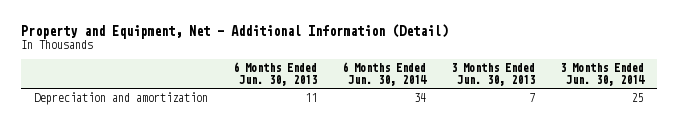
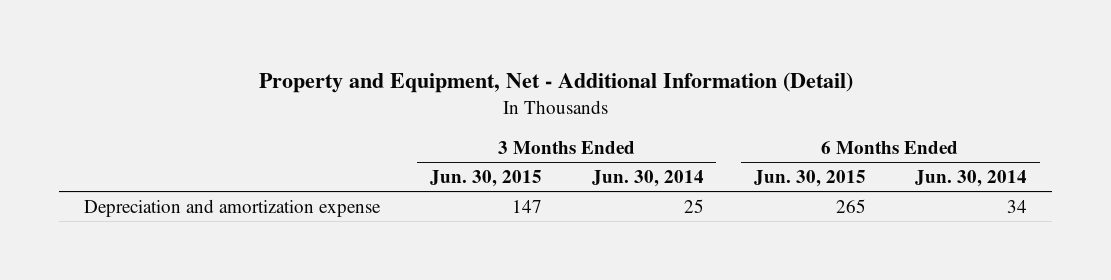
[233,62,318,86] 6 Months Ended Jun. 30, 2013 -> none
[451,63,536,86] 3 Months Ended Jun. 30, 2013 -> none
none -> [429,169,542,187] Jun. 30, 2015
none -> [753,169,866,187] Jun. 30, 2015
[34,92,209,106] Depreciation and amortization -> [83,198,381,217] Depreciation and amortization expense

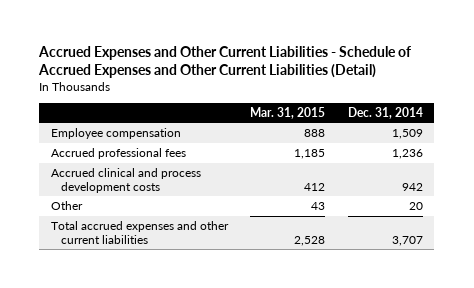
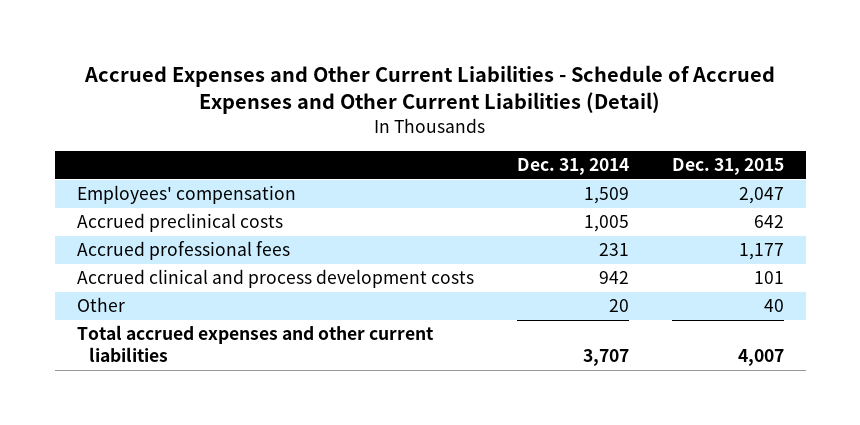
[250,106,326,119] Mar. 31, 2015 -> none
none -> [671,158,784,176] Dec. 31, 2015
[50,128,181,140] Employee compensation -> [76,185,296,205] Employees' compensation
none -> [76,213,283,233] Accrued preclinical costs
[391,149,423,160] 1,236 -> [598,243,629,257] 231

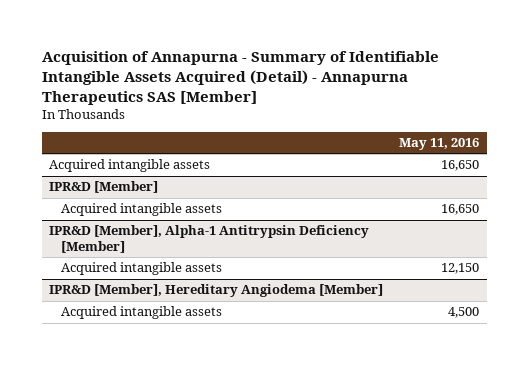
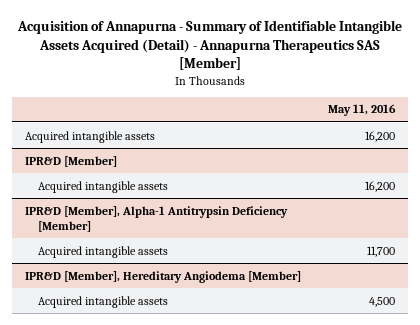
[441,160,480,172] 16,650 -> [364,130,395,142] 16,200
[441,204,480,216] 16,650 -> [364,180,395,192] 16,200
[441,263,480,275] 12,150 -> [366,245,395,257] 11,700

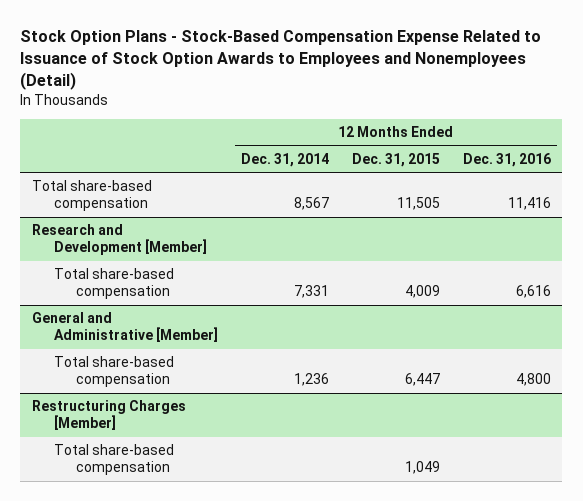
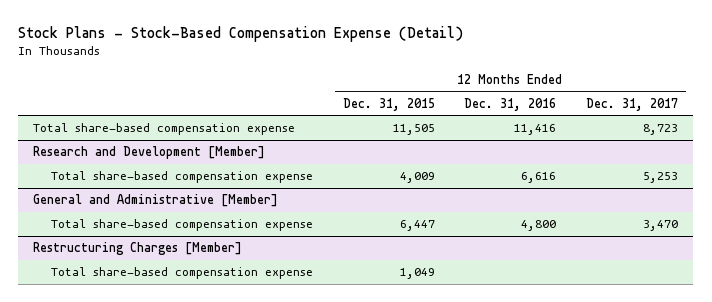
[20,30,542,91] Stock Option Plans - Stock-Based Compensation Expense Related to Issuance of Stock Option Awards to Employees and Nonemployees (Detail) -> [18,26,464,43] Stock Plans - Stock-Based Compensation Expense (Detail)
[240,152,329,167] Dec. 31, 2014 -> none
none -> [586,97,679,111] Dec. 31, 2017
[31,180,152,212] Total share-based compensation -> [33,123,296,136] Total share-based compensation expense
[53,268,174,300] Total share-based compensation -> [50,171,313,184] Total share-based compensation expense
[53,356,174,388] Total share-based compensation -> [50,219,313,232] Total share-based compensation expense
[53,444,174,476] Total share-based compensation -> [50,267,313,280] Total share-based compensation expense

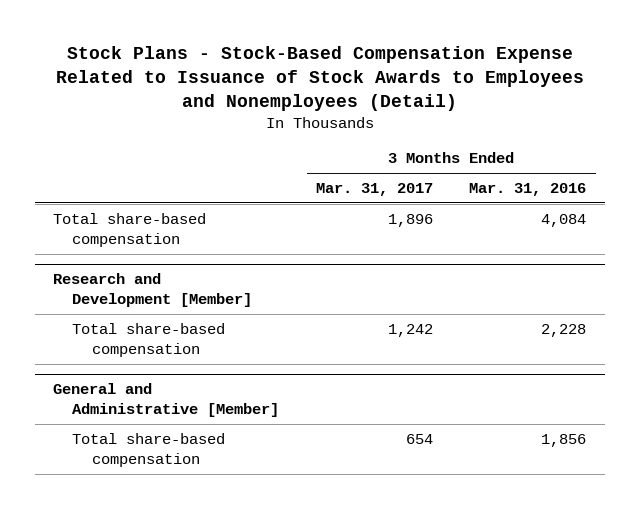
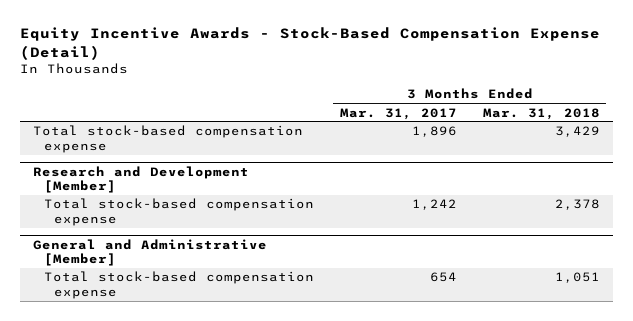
[55,45,584,111] Stock Plans - Stock-Based Compensation Expense Related to Issuance of Stock Awards to Employees and Nonemployees (Detail) -> [19,27,600,61] Equity Incentive Awards - Stock-Based Compensation Expense (Detail)
[469,183,587,197] Mar. 31, 2016 -> none
none -> [482,107,600,120] Mar. 31, 2018
[53,213,207,248] Total share-based compensation -> [33,125,304,153] Total stock-based compensation expense
[72,323,226,358] Total share-based compensation -> [43,198,314,226] Total stock-based compensation expense
[72,433,226,468] Total share-based compensation -> [43,271,314,299] Total stock-based compensation expense

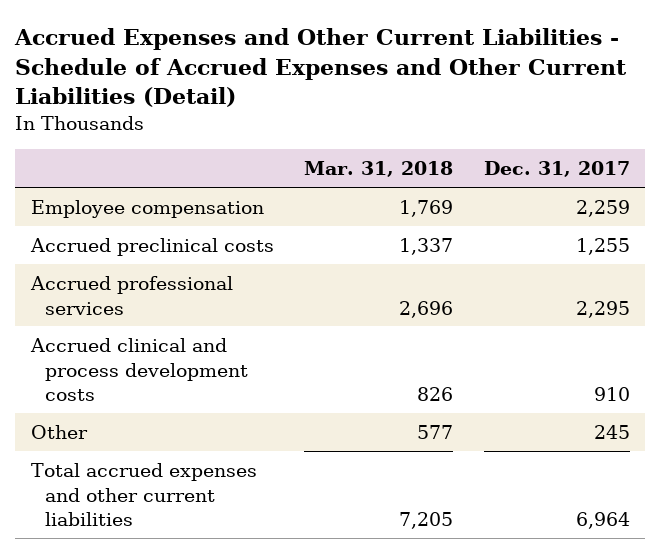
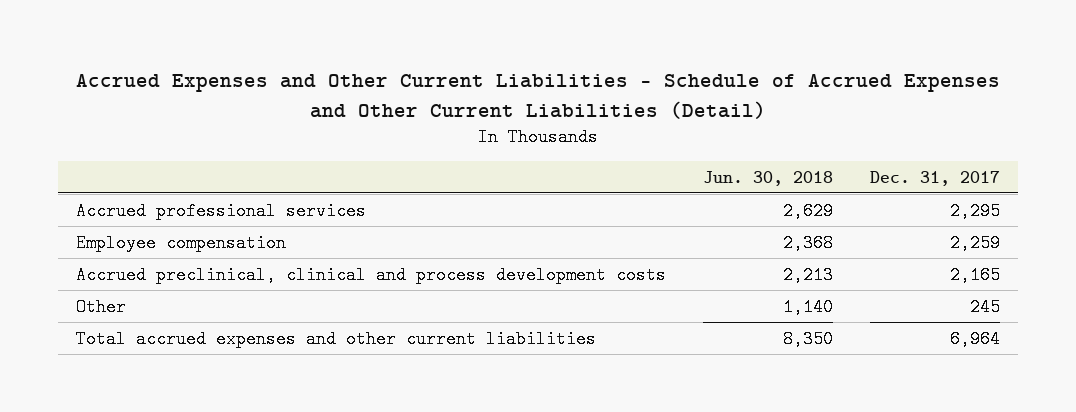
[304,161,454,178] Mar. 31, 2018 -> none
none -> [703,170,834,186] Jun. 30, 2018
[29,237,274,256] Accrued preclinical costs -> none
[30,199,264,218] Employee compensation -> [76,233,287,252] Employee compensation
[29,337,249,402] Accrued clinical and process development costs -> [76,265,667,284] Accrued preclinical, clinical and process development costs
[593,387,630,402] 910 -> [949,265,1000,284] 2,165

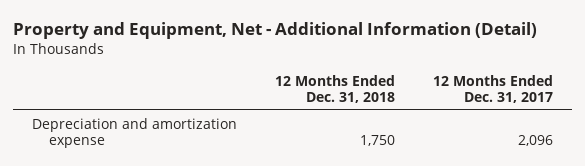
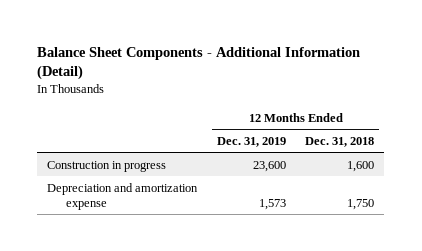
[12,21,537,39] Property and Equipment, Net - Additional Information (Detail) -> [37,46,361,81] Balance Sheet Components - Additional Information (Detail)
[433,74,554,104] 12 Months Ended Dec. 31, 2017 -> none
none -> [216,136,286,147] Dec. 31, 2019
none -> [47,160,167,172] Construction in progress

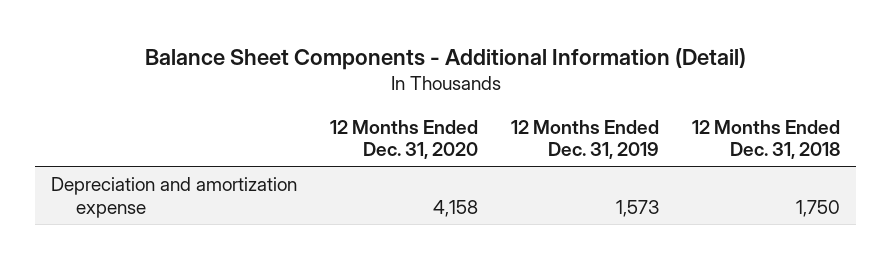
none -> [330,119,479,159] 12 Months Ended Dec. 31, 2020
[47,160,167,172] Construction in progress -> none

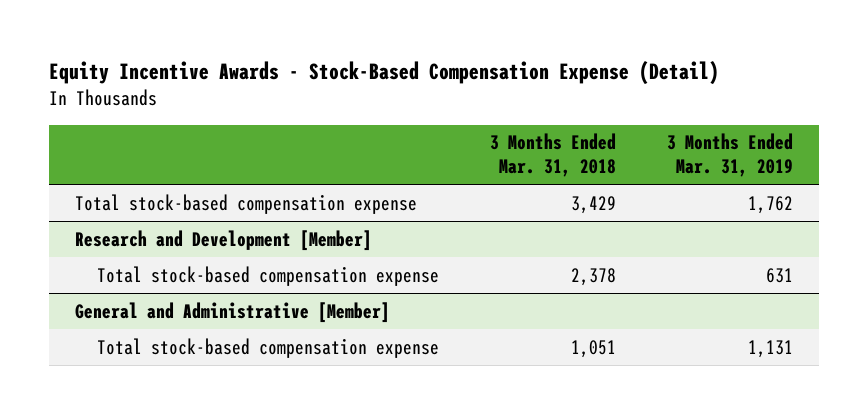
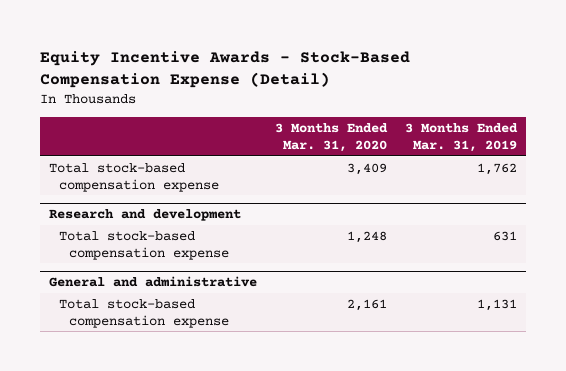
[490,133,617,178] 3 Months Ended Mar. 31, 2018 -> none
none -> [274,123,388,153] 3 Months Ended Mar. 31, 2020
[75,229,373,251] Research and Development [Member] -> [48,209,241,222] Research and development
[75,301,391,323] General and Administrative [Member] -> [48,276,257,288] General and administrative

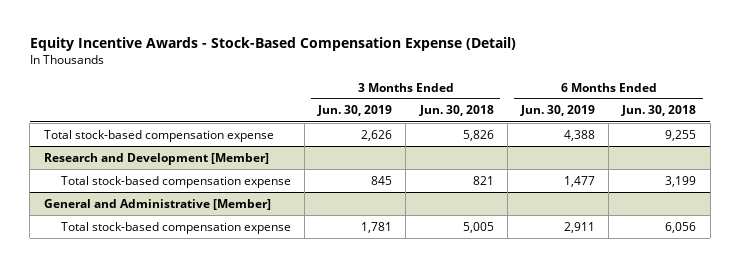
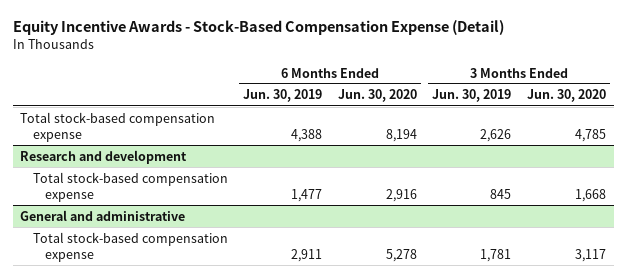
[418,105,494,117] Jun. 30, 2018 -> none
[621,105,697,117] Jun. 30, 2018 -> none
none -> [337,89,417,103] Jun. 30, 2020
none -> [526,89,606,103] Jun. 30, 2020
[43,152,269,165] Research and Development [Member] -> [20,149,188,164] Research and development
[43,198,271,210] General and Administrative [Member] -> [20,209,186,221] General and administrative

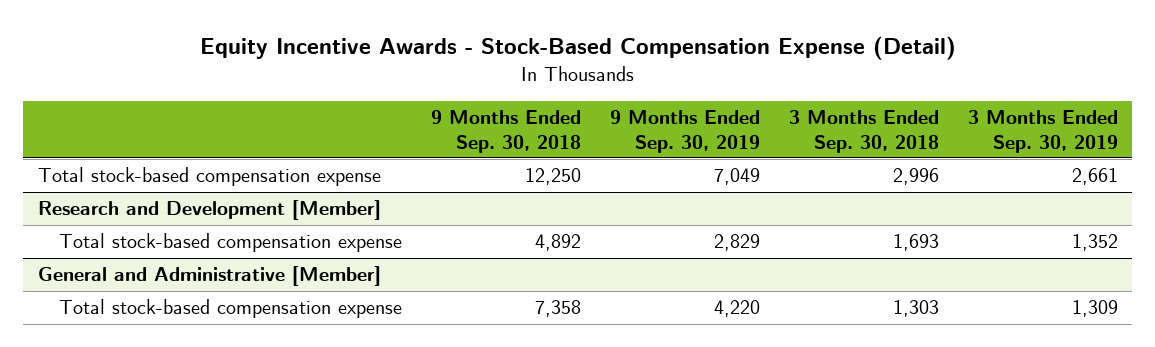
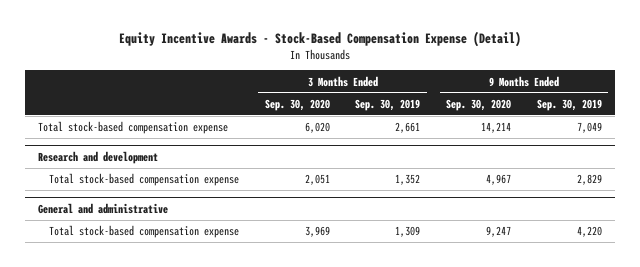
[430,110,581,153] 9 Months Ended Sep. 30, 2018 -> none
[788,110,939,153] 3 Months Ended Sep. 30, 2018 -> none
none -> [264,98,330,111] Sep. 30, 2020
none -> [446,98,512,111] Sep. 30, 2020
[37,200,381,221] Research and Development [Member] -> [37,150,158,164] Research and development
[37,266,381,287] General and Administrative [Member] -> [37,202,168,214] General and administrative

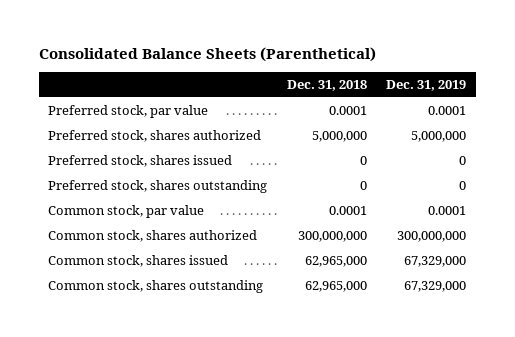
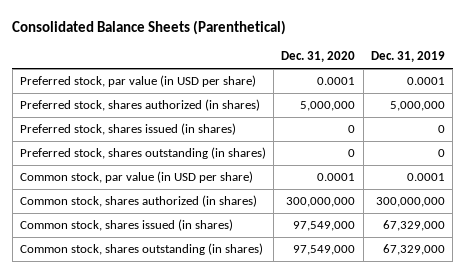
[286,79,367,91] Dec. 31, 2018 -> none
none -> [281,51,356,63] Dec. 31, 2020
[48,105,209,119] Preferred stock, par value -> [19,75,256,88] Preferred stock, par value (in USD per share)
[48,130,262,143] Preferred stock, shares authorized -> [19,99,260,112] Preferred stock, shares authorized (in shares)
[48,155,233,168] Preferred stock, shares issued -> [19,123,236,136] Preferred stock, shares issued (in shares)
[48,180,268,194] Preferred stock, shares outstanding -> [19,147,266,160] Preferred stock, shares outstanding (in shares)
[48,205,205,219] Common stock, par value -> [19,171,253,184] Common stock, par value (in USD per share)
[48,230,258,243] Common stock, shares authorized -> [19,195,257,208] Common stock, shares authorized (in shares)
[48,255,229,268] Common stock, shares issued -> [19,219,233,232] Common stock, shares issued (in shares)
[48,280,264,294] Common stock, shares outstanding -> [19,243,263,256] Common stock, shares outstanding (in shares)

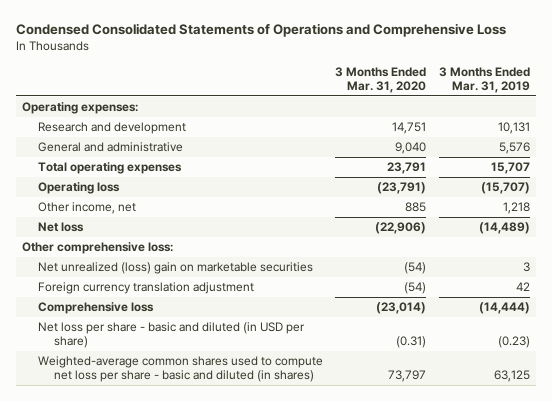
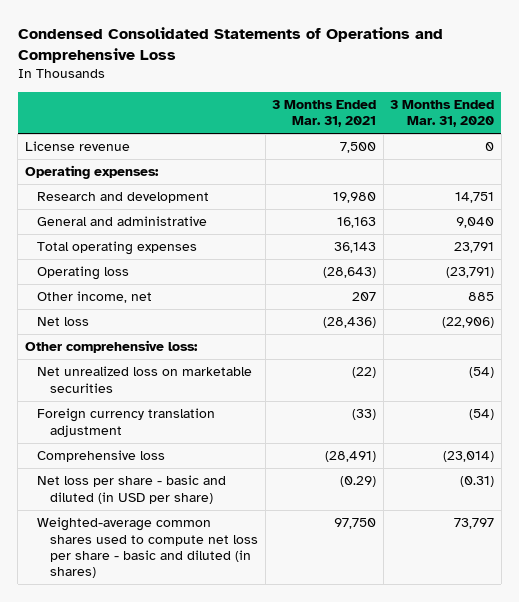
[438,67,530,93] 3 Months Ended Mar. 31, 2019 -> none
none -> [272,99,377,128] 3 Months Ended Mar. 31, 2021
none -> [24,141,130,152] License revenue
[38,262,314,275] Net unrealized (loss) gain on marketable securities -> [37,366,253,393] Net unrealized loss on marketable securities

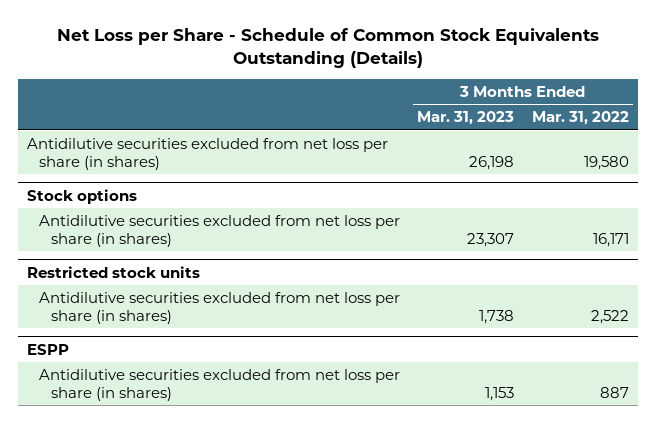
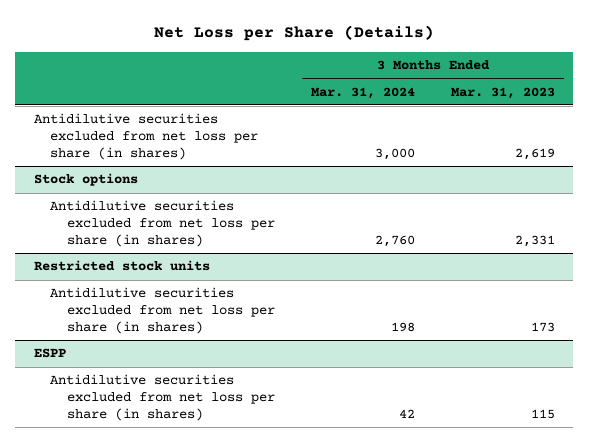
[56,28,599,69] Net Loss per Share - Schedule of Common Stock Equivalents Outstanding (Details) -> [154,25,435,42] Net Loss per Share (Details)
[532,111,630,126] Mar. 31, 2022 -> none
none -> [310,86,415,99] Mar. 31, 2024
[469,155,515,170] 26,198 -> [515,148,556,161] 2,619
[467,232,515,247] 23,307 -> [515,235,556,248] 2,331
[479,309,515,324] 1,738 -> [531,322,556,333] 173
[485,386,515,401] 1,153 -> [531,409,556,420] 115

